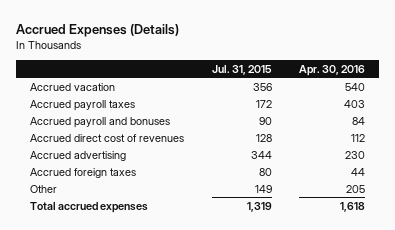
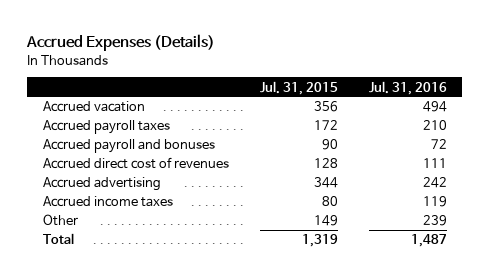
[299,64,366,76] Apr. 30, 2016 -> none
none -> [368,80,447,95] Jul. 31, 2016
[30,167,137,178] Accrued foreign taxes -> [42,196,173,208] Accrued income taxes
[30,201,149,213] Total accrued expenses -> [42,233,74,245] Total

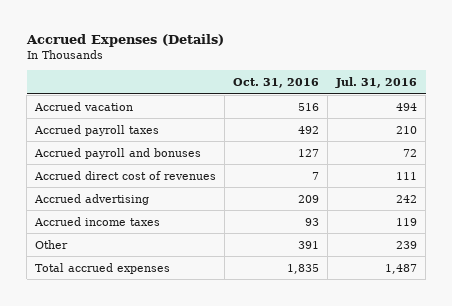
[259,80,338,95] Jul. 31, 2015 -> none
none -> [233,78,320,89] Oct. 31, 2016
[42,233,74,245] Total -> [35,262,171,274] Total accrued expenses

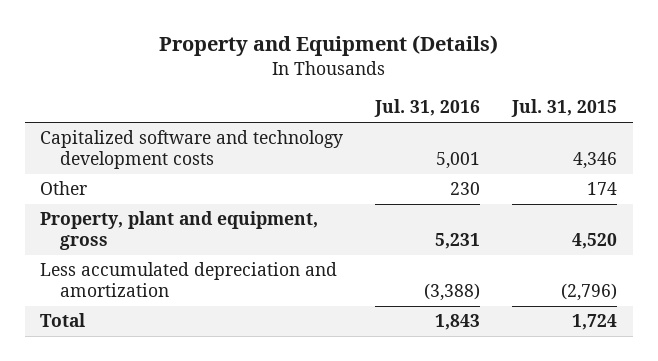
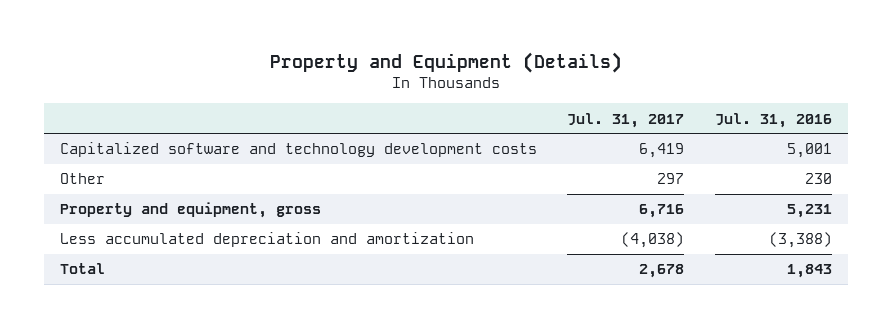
[511,99,618,118] Jul. 31, 2015 -> none
none -> [567,112,685,128] Jul. 31, 2017
[40,211,319,251] Property, plant and equipment, gross -> [59,202,321,219] Property and equipment, gross

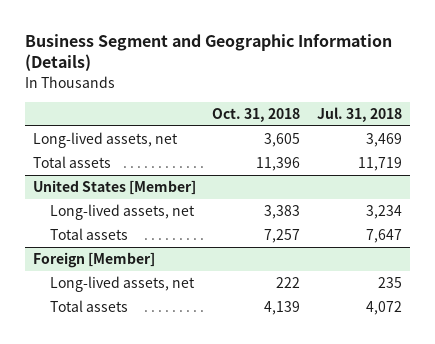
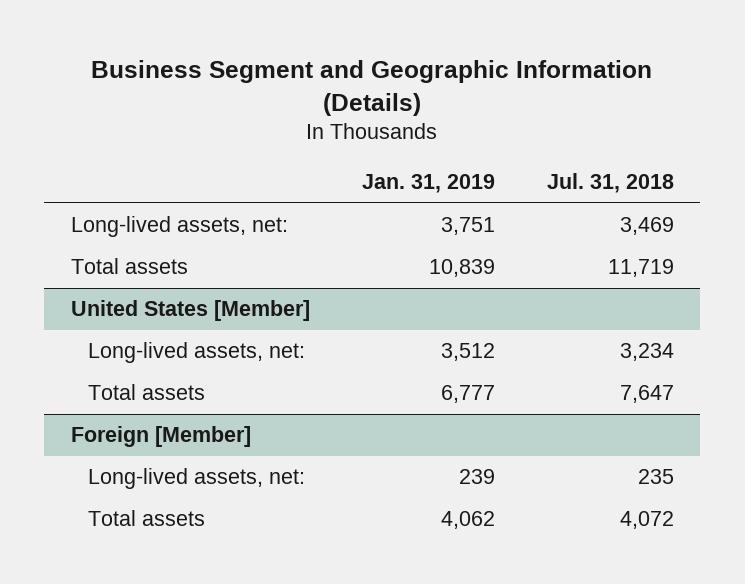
[212,107,301,122] Oct. 31, 2018 -> none
none -> [361,174,495,194] Jan. 31, 2019
[32,132,178,149] Long-lived assets, net -> [70,216,288,238] Long-lived assets, net:
[50,204,196,221] Long-lived assets, net -> [87,342,305,364] Long-lived assets, net:
[50,276,196,293] Long-lived assets, net -> [87,468,305,490] Long-lived assets, net:

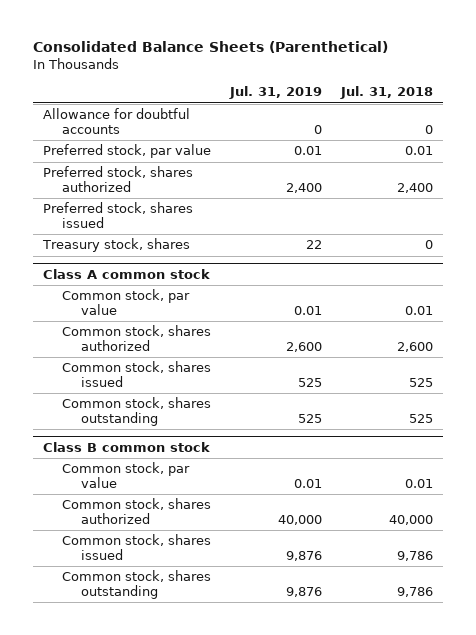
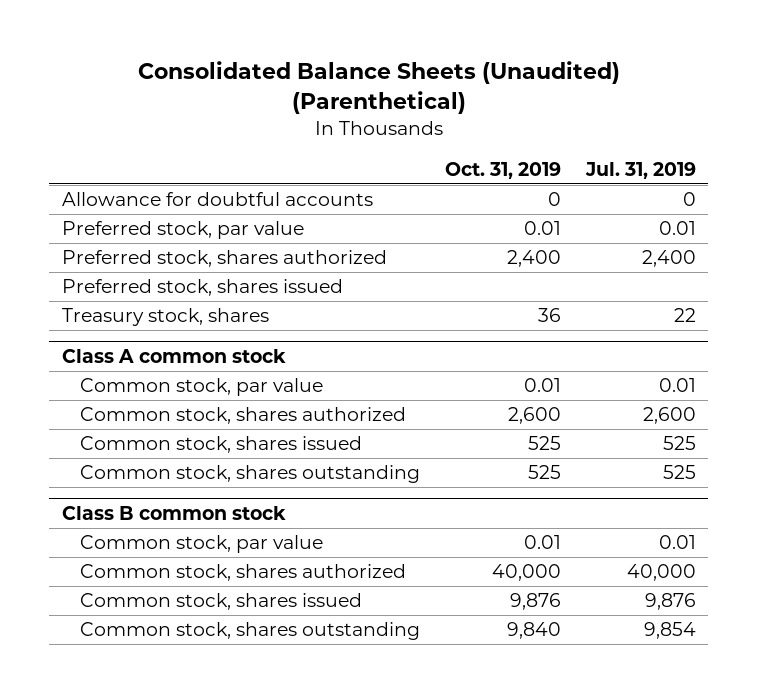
[33,41,389,54] Consolidated Balance Sheets (Parenthetical) -> [137,61,620,115] Consolidated Balance Sheets (Unaudited) (Parenthetical)
[340,86,434,100] Jul. 31, 2018 -> none
none -> [445,161,562,179] Oct. 31, 2019
[285,586,322,597] 9,876 -> [643,622,696,640] 9,854

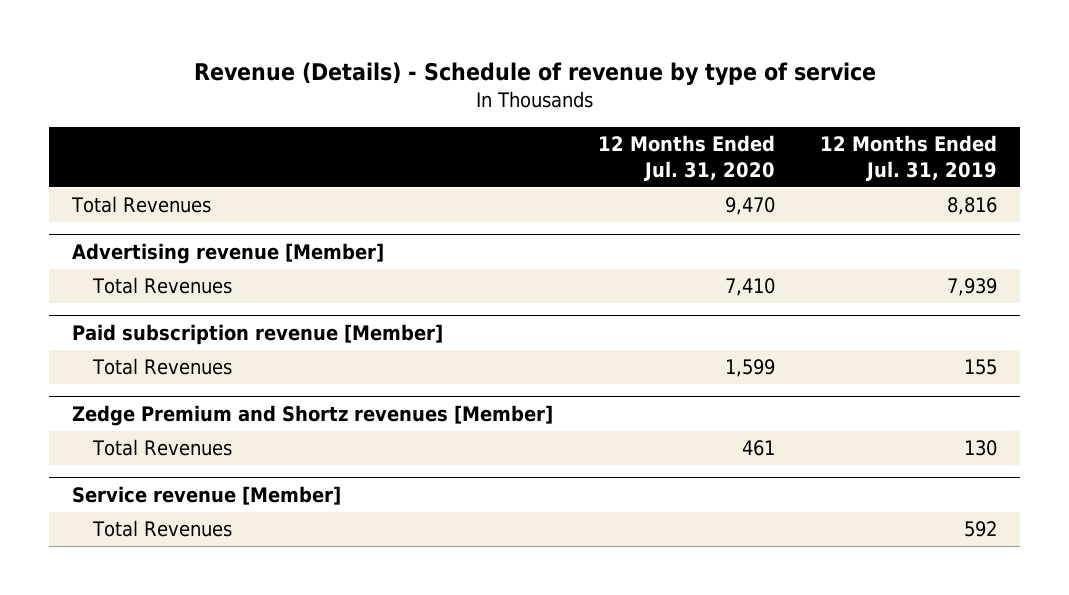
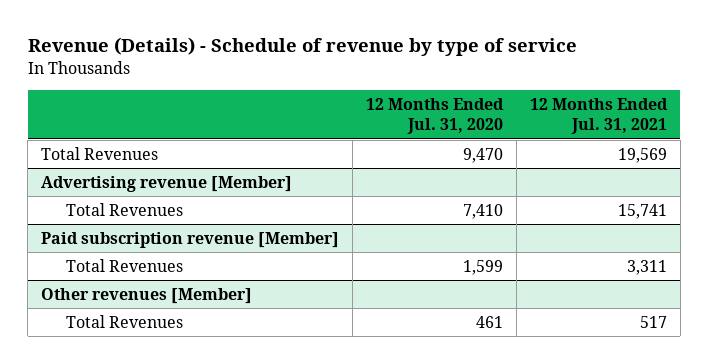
[820,135,998,181] 12 Months Ended Jul. 31, 2019 -> none
none -> [529,98,668,135] 12 Months Ended Jul. 31, 2021
[71,405,553,427] Zedge Premium and Shortz revenues [Member] -> [40,288,252,305] Other revenues [Member]
[71,486,341,506] Service revenue [Member] -> none
[91,520,232,538] Total Revenues -> none

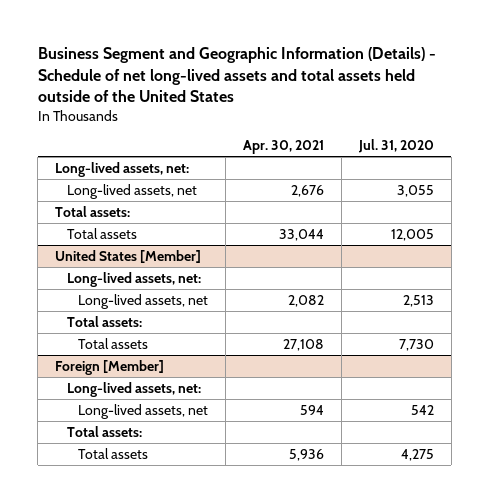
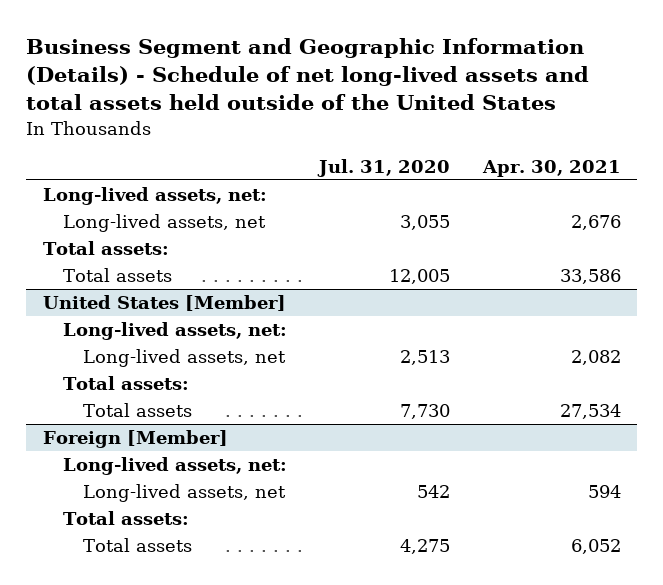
[278,228,324,241] 33,044 -> [559,269,621,285] 33,586
[282,338,324,351] 27,108 -> [559,404,621,420] 27,534
[288,448,324,461] 5,936 -> [570,539,621,555] 6,052

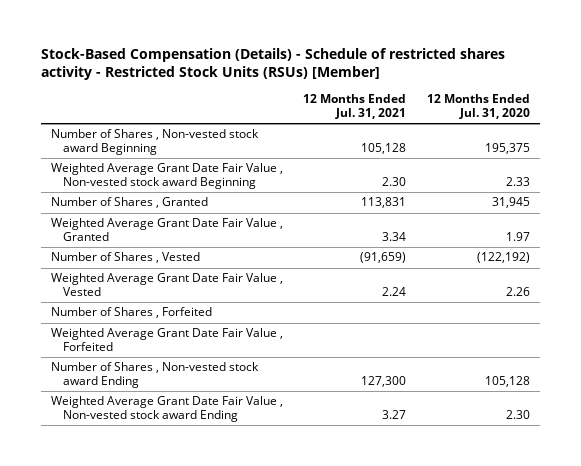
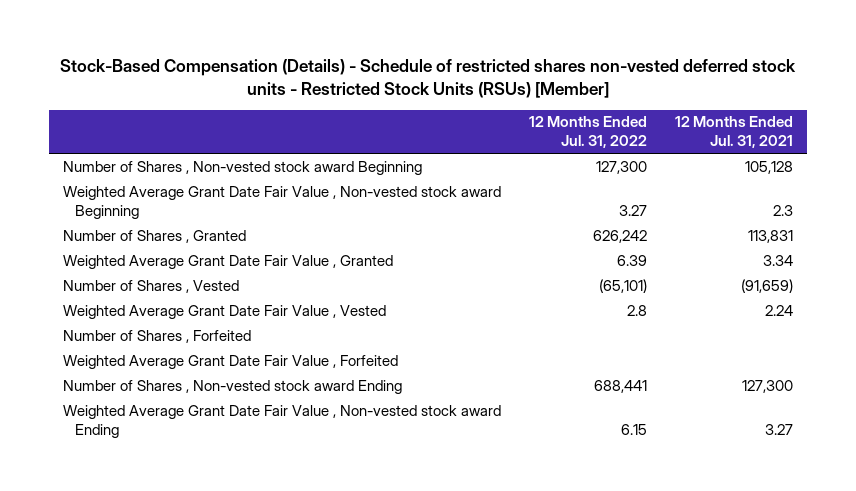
[40,47,505,81] Stock-Based Compensation (Details) - Schedule of restricted shares activity - Restricted Stock Units (RSUs) [Member] -> [60,58,797,98] Stock-Based Compensation (Details) - Schedule of restricted shares non-vested deferred stock units - Restricted Stock Units (RSUs) [Member]
[426,94,530,120] 12 Months Ended Jul. 31, 2020 -> none
none -> [529,116,648,149] 12 Months Ended Jul. 31, 2022
[382,177,407,187] 2.30 -> [773,204,794,216] 2.3

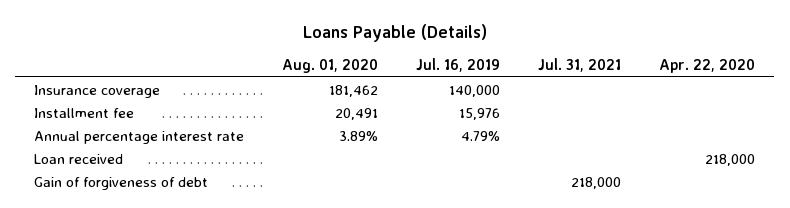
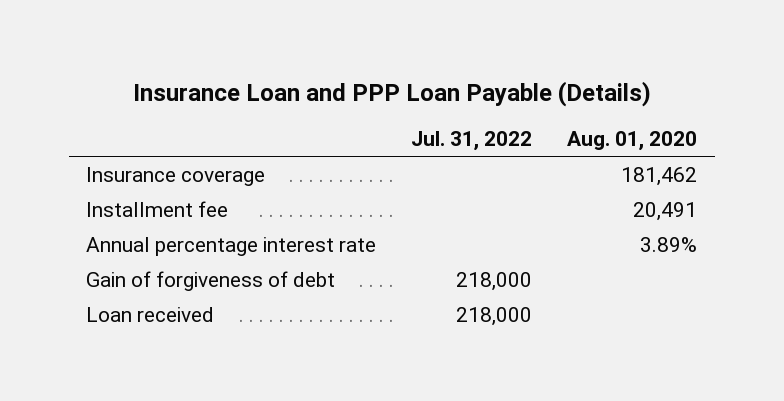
[302,24,487,43] Loans Payable (Details) -> [132,80,651,107] Insurance Loan and PPP Loan Payable (Details)
[416,57,501,72] Jul. 16, 2019 -> none
[538,57,622,72] Jul. 31, 2021 -> none
[659,58,756,73] Apr. 22, 2020 -> none
none -> [411,131,533,152] Jul. 31, 2022
[34,153,124,164] Loan received -> [86,306,215,322] Loan received

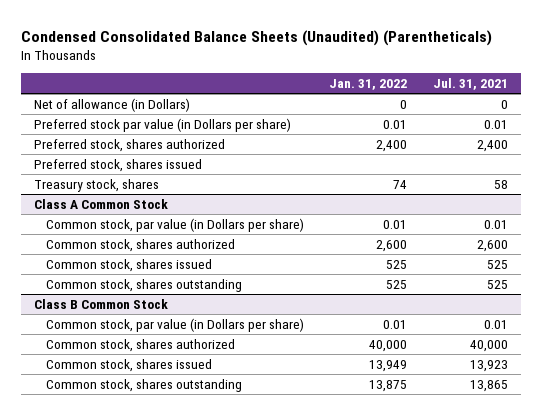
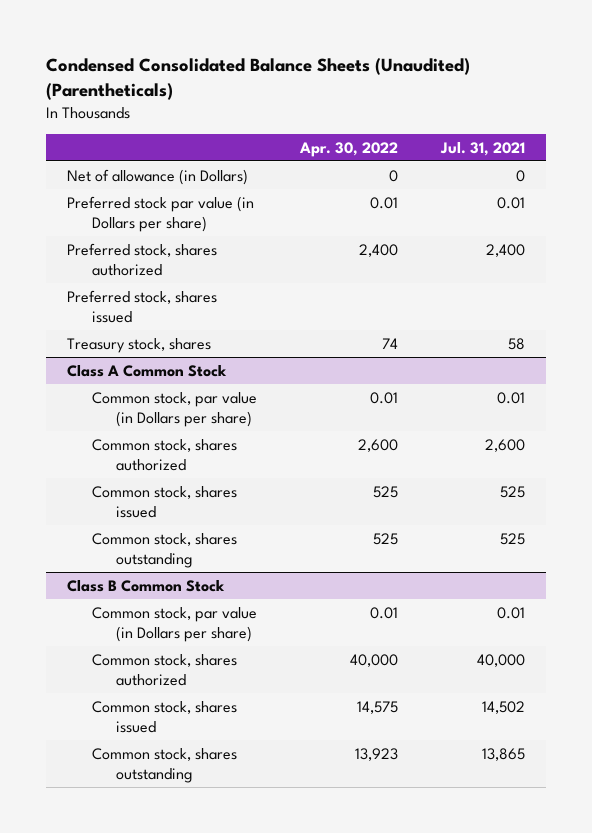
[329,78,408,90] Jan. 31, 2022 -> none
none -> [298,141,398,157] Apr. 30, 2022
[469,359,508,372] 13,923 -> [481,700,525,714] 14,502

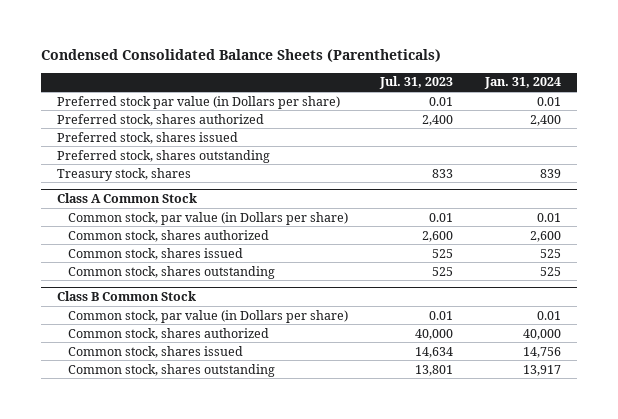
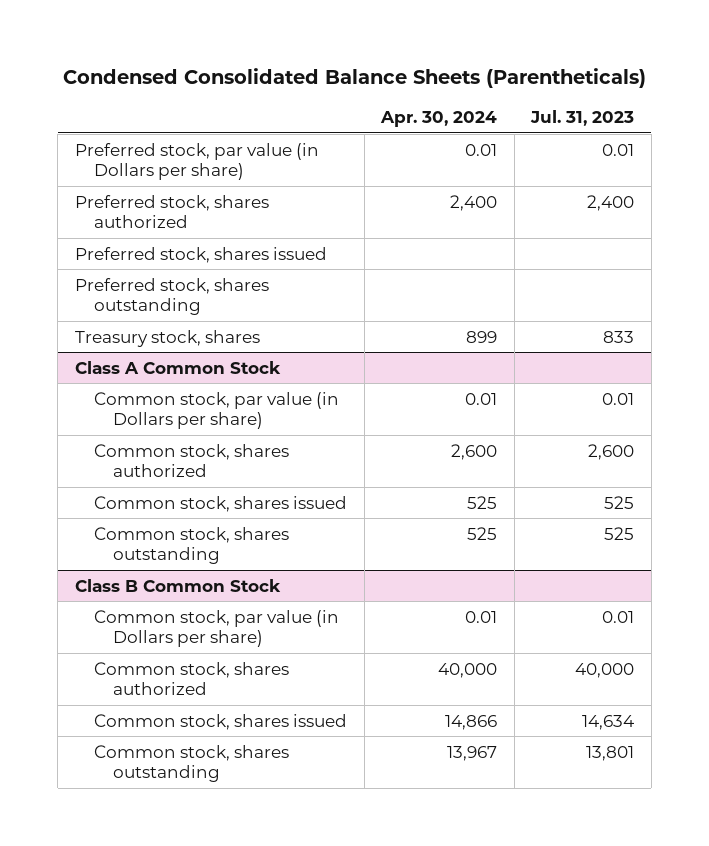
[483,77,561,90] Jan. 31, 2024 -> none
none -> [380,110,498,127] Apr. 30, 2024
[57,95,341,109] Preferred stock par value (in Dollars per share) -> [74,142,319,181] Preferred stock, par value (in Dollars per share)

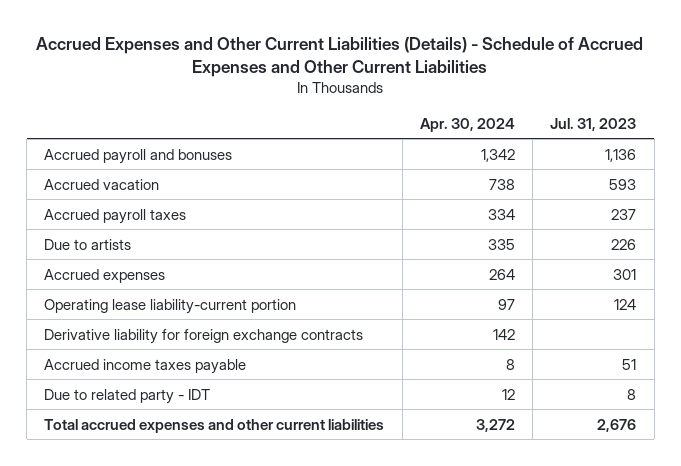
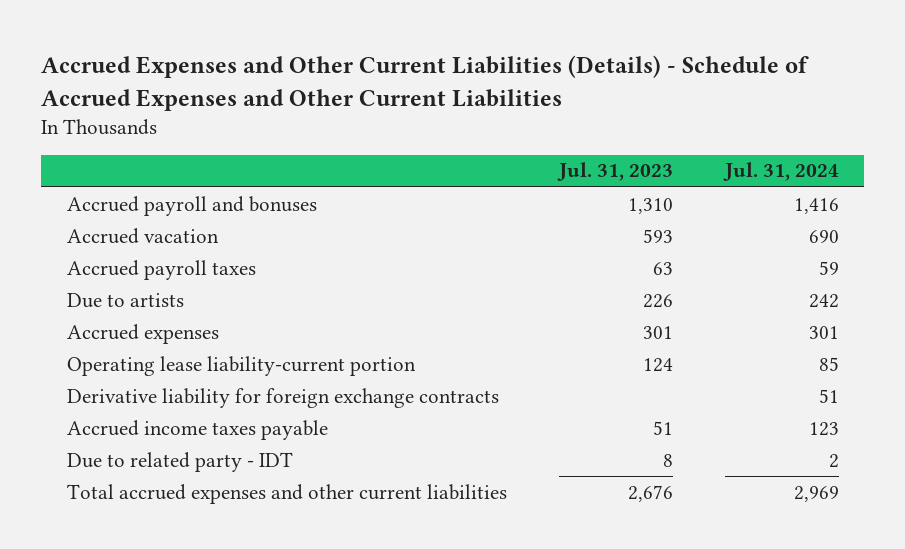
[419,117,515,132] Apr. 30, 2024 -> none
none -> [722,162,839,182] Jul. 31, 2024
[605,148,637,162] 1,136 -> [627,197,673,214] 1,310
[611,208,637,220] 237 -> [652,261,673,275] 63

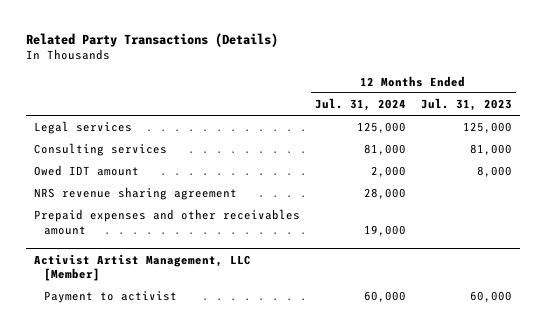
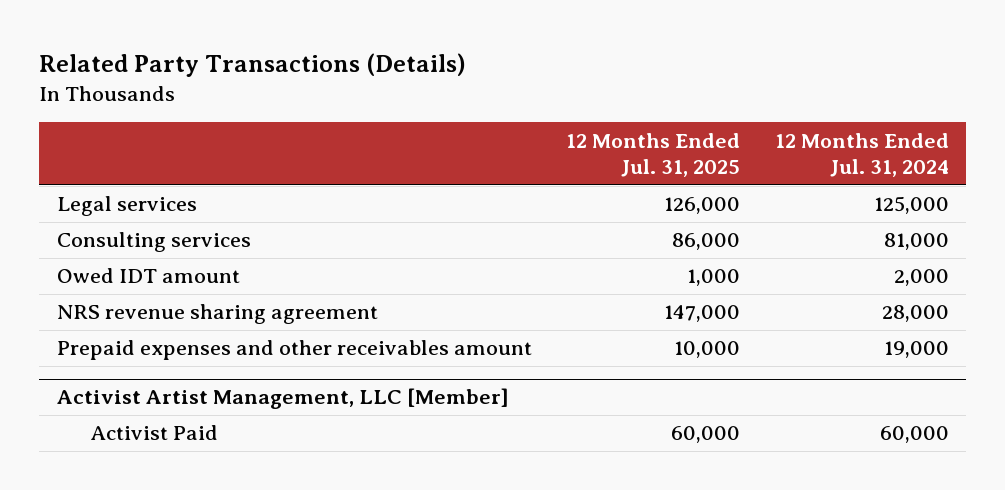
[421,98,513,112] Jul. 31, 2023 -> none
none -> [566,132,741,178] 12 Months Ended Jul. 31, 2025
[44,291,178,304] Payment to activist -> none
none -> [90,425,219,441] Activist Paid

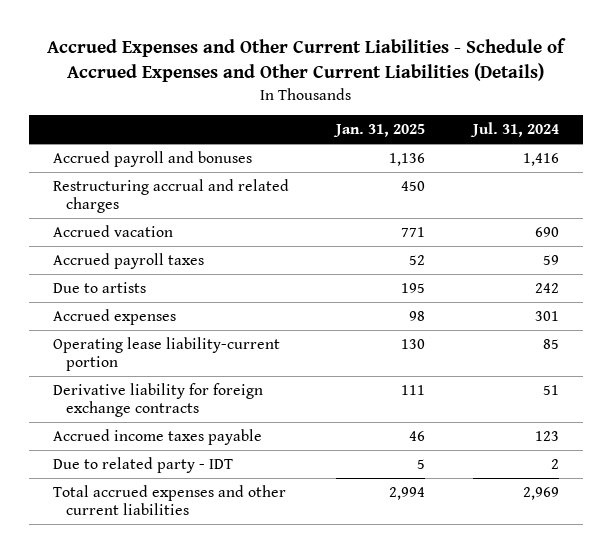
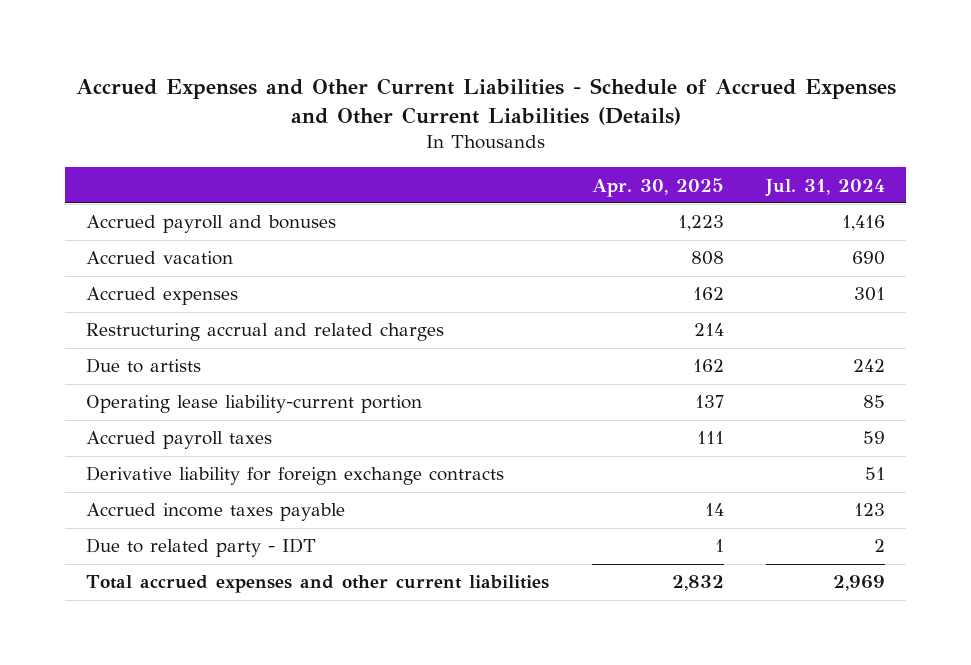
[333,124,426,138] Jan. 31, 2025 -> none
none -> [591,177,724,197] Apr. 30, 2025
[52,178,289,214] Restructuring accrual and related charges -> [86,323,445,342] Restructuring accrual and related charges
[52,281,146,293] Due to artists -> [86,358,202,374] Due to artists
[52,252,204,269] Accrued payroll taxes -> [86,431,273,450] Accrued payroll taxes

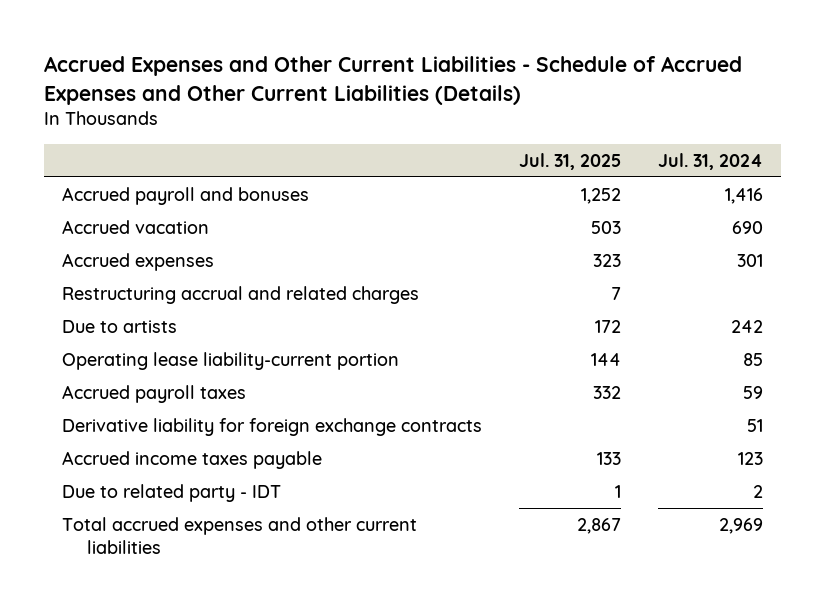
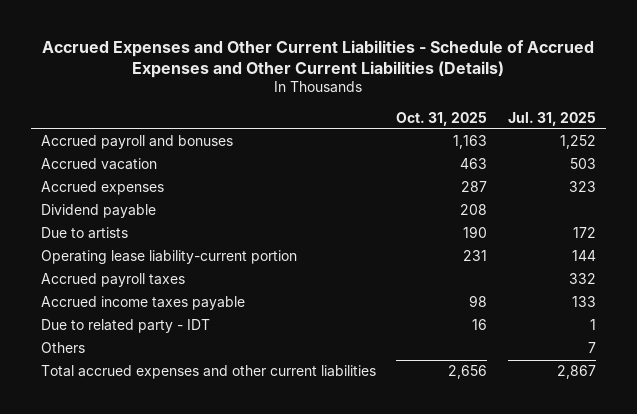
[657,152,763,170] Jul. 31, 2024 -> none
none -> [396,111,488,126] Oct. 31, 2025
[62,286,420,305] Restructuring accrual and related charges -> none
none -> [41,204,157,219] Dividend payable
[62,418,483,437] Derivative liability for foreign exchange contracts -> none
none -> [41,342,86,354] Others

